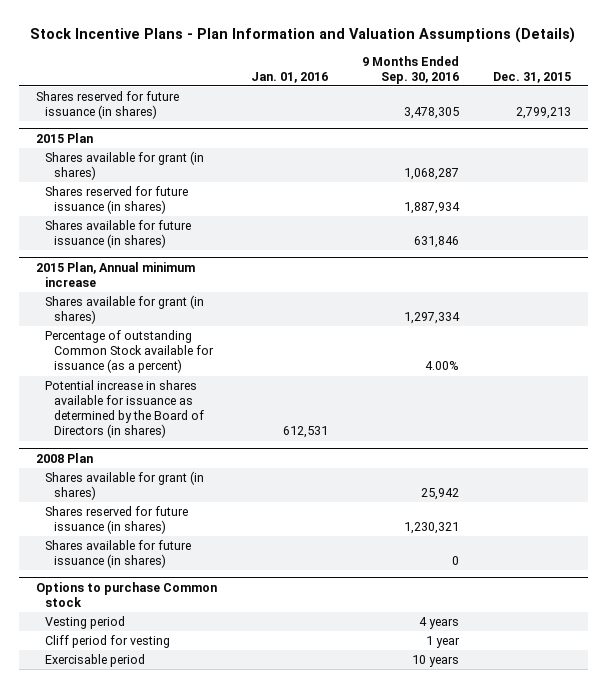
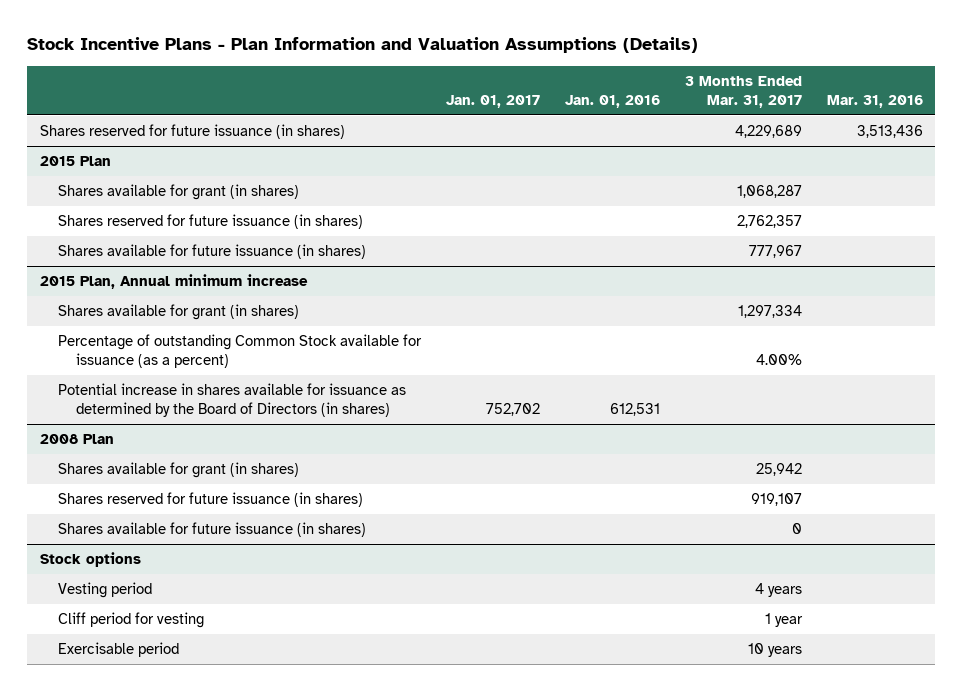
[361,55,459,84] 9 Months Ended Sep. 30, 2016 -> none
[492,71,571,83] Dec. 31, 2015 -> none
none -> [445,94,540,108] Jan. 01, 2017
none -> [684,75,802,108] 3 Months Ended Mar. 31, 2017
none -> [826,94,923,108] Mar. 31, 2016
[36,581,218,607] Options to purchase Common stock -> [39,552,141,568] Stock options

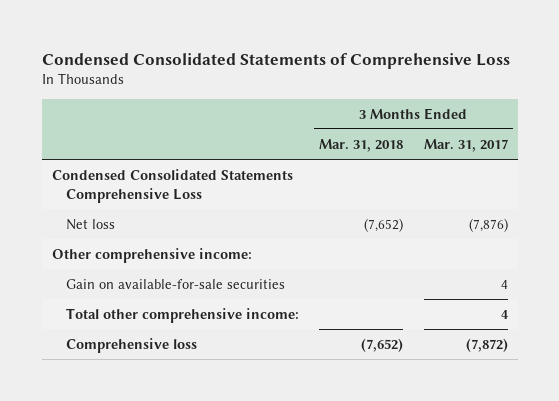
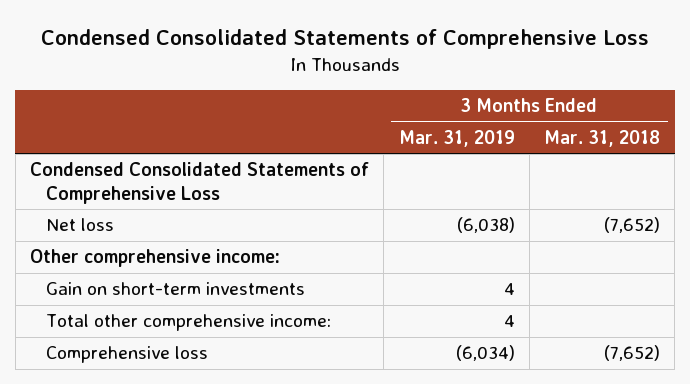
[423,138,508,152] Mar. 31, 2017 -> none
none -> [398,130,515,148] Mar. 31, 2019
[51,168,293,203] Condensed Consolidated Statements Comprehensive Loss -> [30,162,370,204] Condensed Consolidated Statements of Comprehensive Loss
[66,278,286,289] Gain on available-for-sale securities -> none
none -> [46,282,306,296] Gain on short-term investments

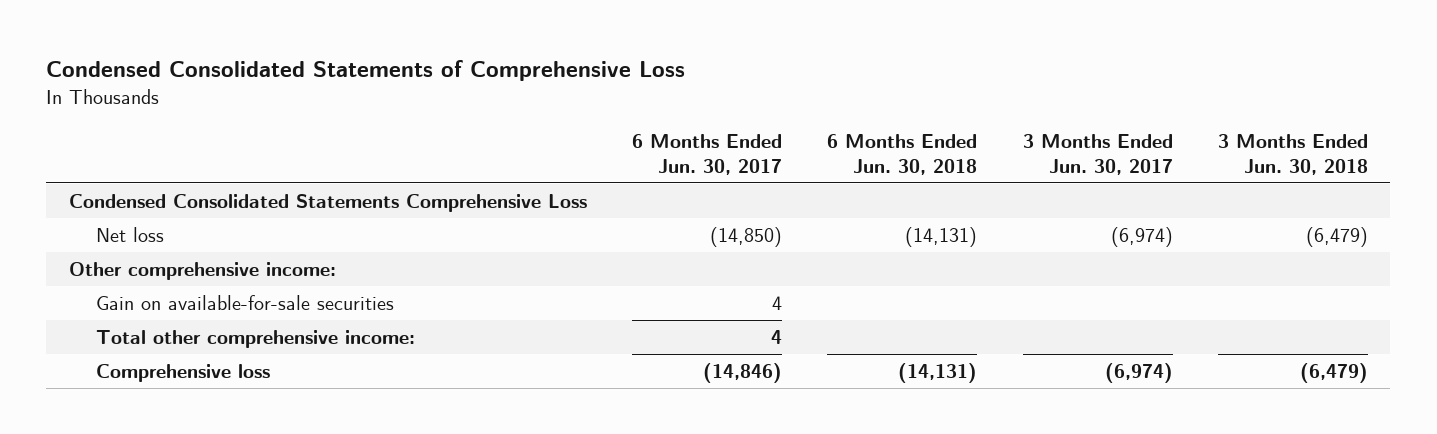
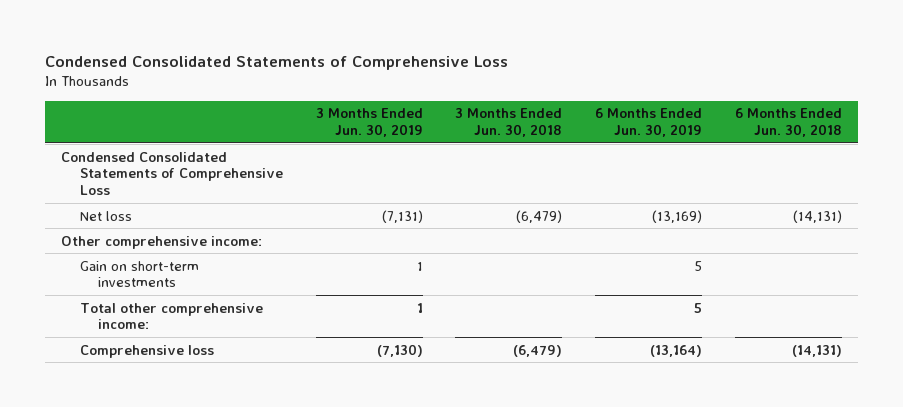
[632,134,783,175] 6 Months Ended Jun. 30, 2017 -> none
[1022,134,1173,175] 3 Months Ended Jun. 30, 2017 -> none
none -> [315,108,423,137] 3 Months Ended Jun. 30, 2019
none -> [595,108,703,137] 6 Months Ended Jun. 30, 2019
[68,193,587,212] Condensed Consolidated Statements Comprehensive Loss -> [61,151,283,195] Condensed Consolidated Statements of Comprehensive Loss
[96,294,395,310] Gain on available-for-sale securities -> none
none -> [79,260,199,288] Gain on short-term investments

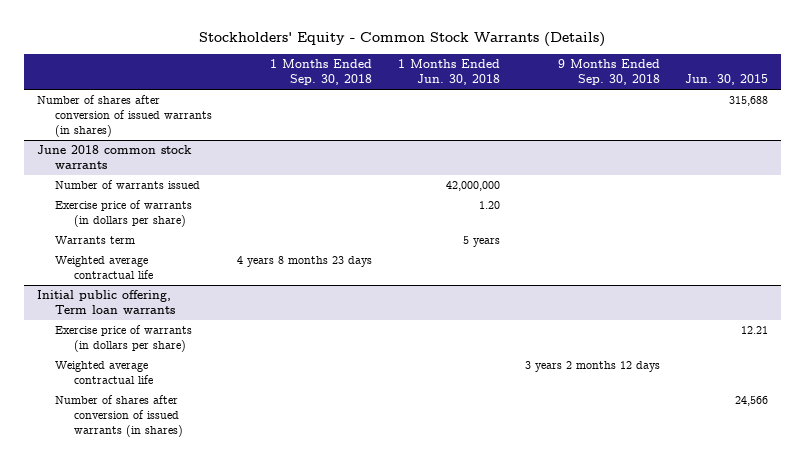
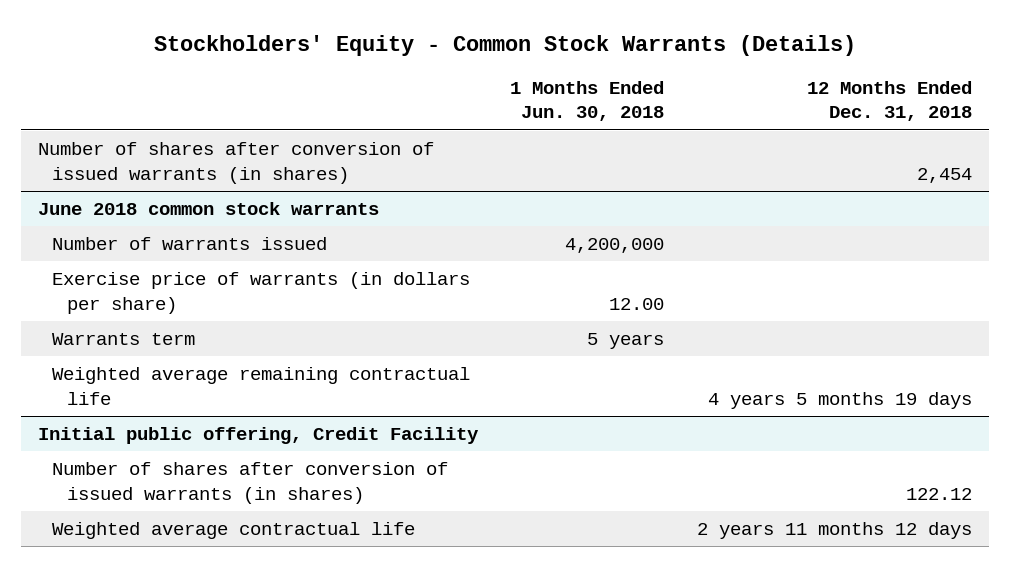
[270,59,373,86] 1 Months Ended Sep. 30, 2018 -> none
[557,59,660,86] 9 Months Ended Sep. 30, 2018 -> none
[685,74,769,86] Jun. 30, 2015 -> none
none -> [807,80,973,122] 12 Months Ended Dec. 31, 2018
[445,180,500,191] 42,000,000 -> [565,238,665,254] 4,200,000
[478,200,500,209] 1.20 -> [609,297,665,310] 12.00
[36,289,176,315] Initial public offering, Term loan warrants -> none
[55,324,193,353] Exercise price of warrants (in dollars per share) -> none
[55,360,153,385] Weighted average contractual life -> none
[55,394,183,438] Number of shares after conversion of issued warrants (in shares) -> none
[55,255,153,280] Weighted average contractual life -> [52,367,471,405] Weighted average remaining contractual life
none -> [37,427,479,445] Initial public offering, Credit Facility
none -> [52,462,449,504] Number of shares after conversion of issued warrants (in shares)
none -> [52,522,416,540] Weighted average contractual life

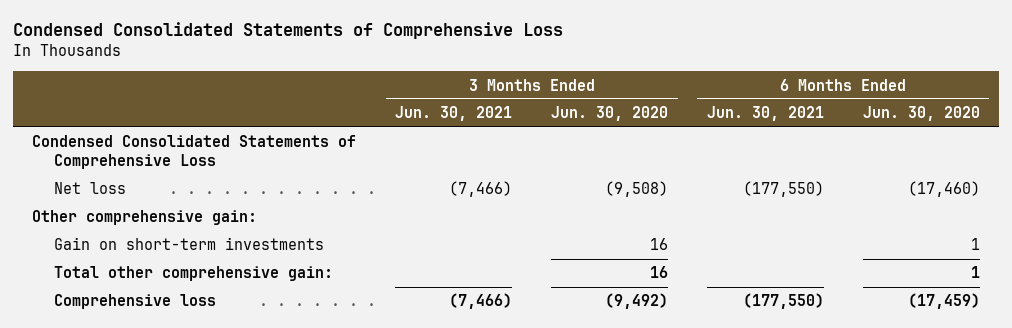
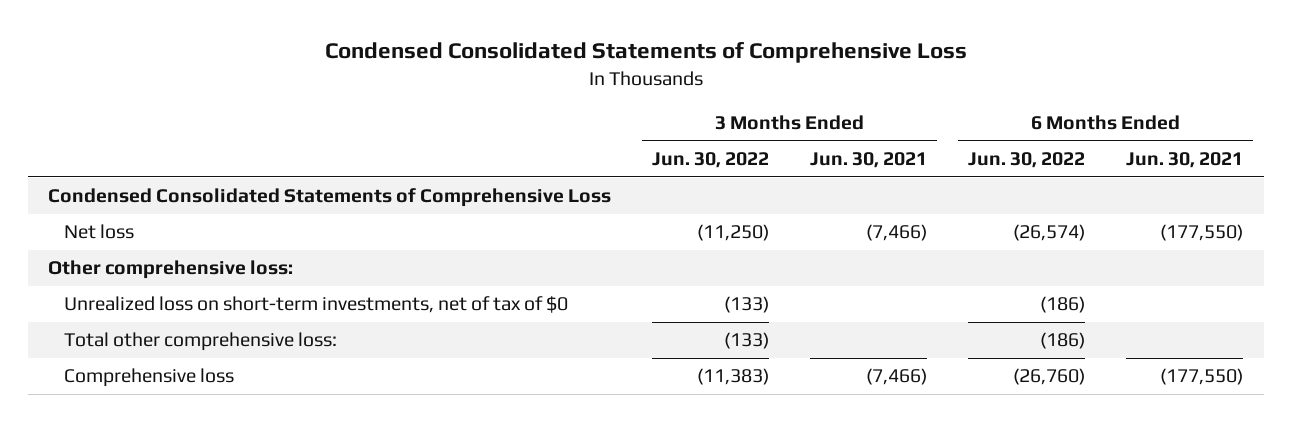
[551,106,669,122] Jun. 30, 2020 -> none
[862,106,980,122] Jun. 30, 2020 -> none
none -> [652,152,770,169] Jun. 30, 2022
none -> [968,152,1086,169] Jun. 30, 2022
[32,210,258,226] Other comprehensive gain: -> [48,260,294,280] Other comprehensive loss:
[54,237,325,251] Gain on short-term investments -> [63,296,568,314] Unrealized loss on short-term investments, net of tax of $0
[54,266,334,282] Total other comprehensive gain: -> [63,332,337,352] Total other comprehensive loss:

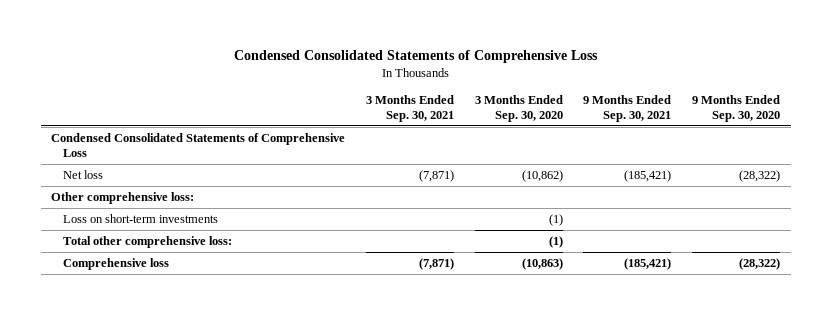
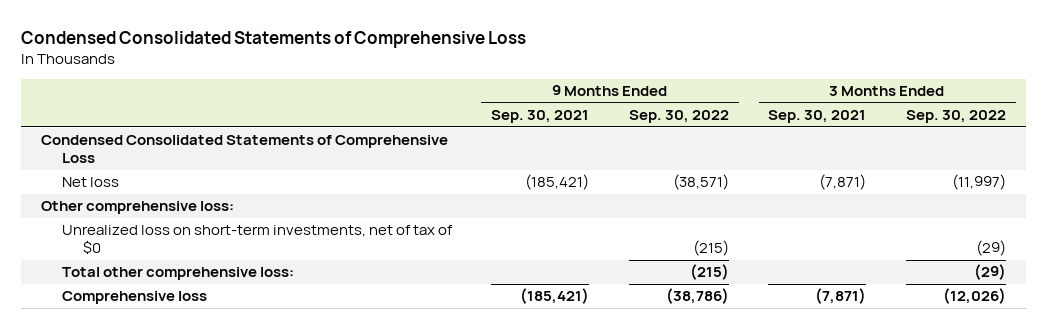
[474,95,563,122] 3 Months Ended Sep. 30, 2020 -> none
[692,95,781,122] 9 Months Ended Sep. 30, 2020 -> none
none -> [628,110,729,124] Sep. 30, 2022
none -> [905,110,1006,124] Sep. 30, 2022
[63,214,219,224] Loss on short-term investments -> [61,225,453,255] Unrealized loss on short-term investments, net of tax of $0

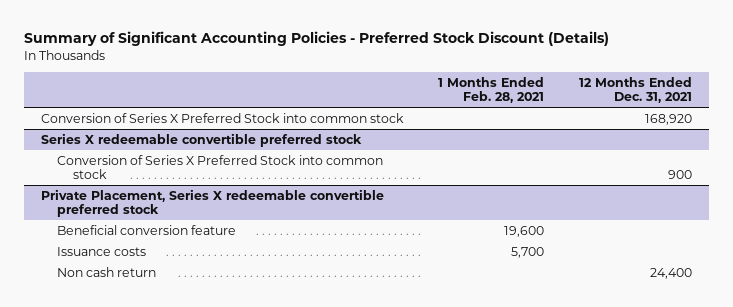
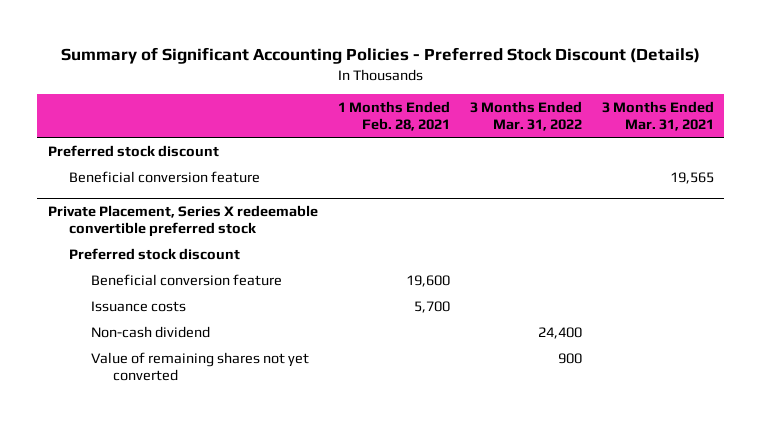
[578,76,692,104] 12 Months Ended Dec. 31, 2021 -> none
none -> [469,101,582,132] 3 Months Ended Mar. 31, 2022
none -> [602,101,715,132] 3 Months Ended Mar. 31, 2021
[41,112,405,123] Conversion of Series X Preferred Stock into common stock -> none
[41,132,363,147] Series X redeemable convertible preferred stock -> none
[57,154,384,179] Conversion of Series X Preferred Stock into common stock -> none
none -> [47,144,219,157] Preferred stock discount
none -> [69,170,261,183] Beneficial conversion feature
none -> [69,247,241,260] Preferred stock discount
[57,266,157,277] Non cash return -> [91,325,211,338] Non-cash dividend
none -> [91,351,310,381] Value of remaining shares not yet converted

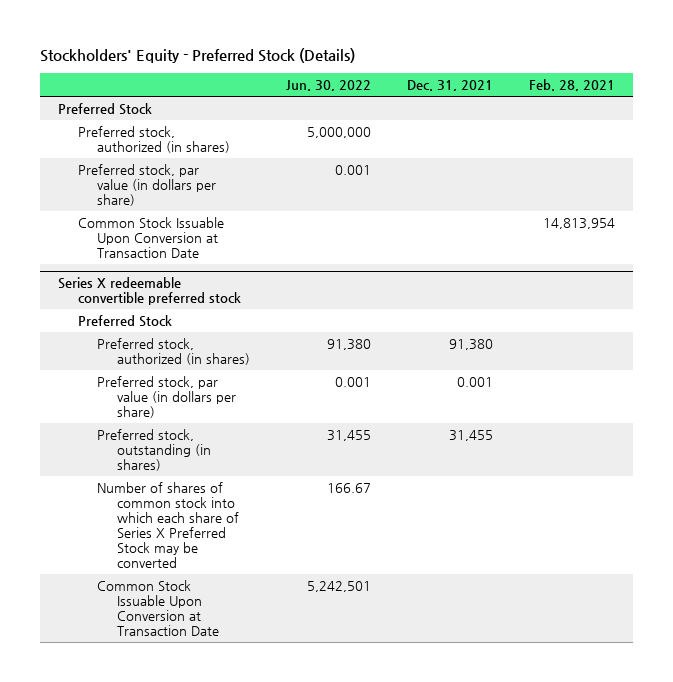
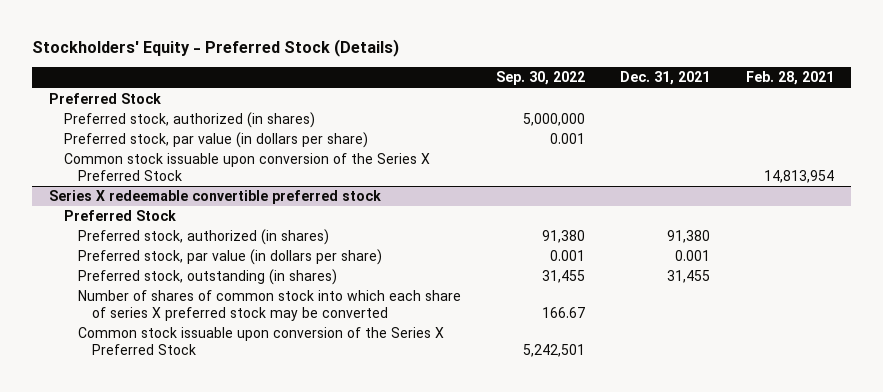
[286,80,372,92] Jun. 30, 2022 -> none
none -> [496,71,586,86] Sep. 30, 2022
[77,217,224,258] Common Stock Issuable Upon Conversion at Transaction Date -> [63,153,430,181] Common stock issuable upon conversion of the Series X Preferred Stock
[97,482,240,568] Number of shares of common stock into which each share of Series X Preferred Stock may be converted -> [77,290,461,321] Number of shares of common stock into which each share of series X preferred stock may be converted
[97,580,220,636] Common Stock Issuable Upon Conversion at Transaction Date -> [77,327,444,355] Common stock issuable upon conversion of the Series X Preferred Stock

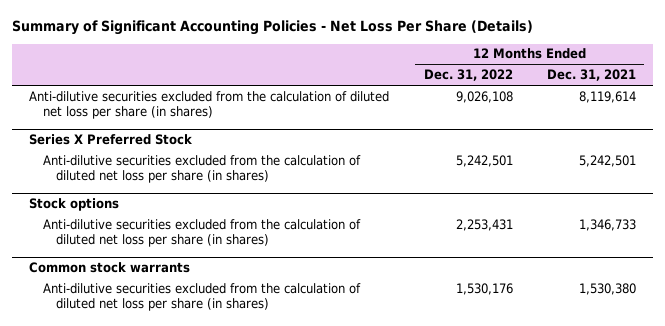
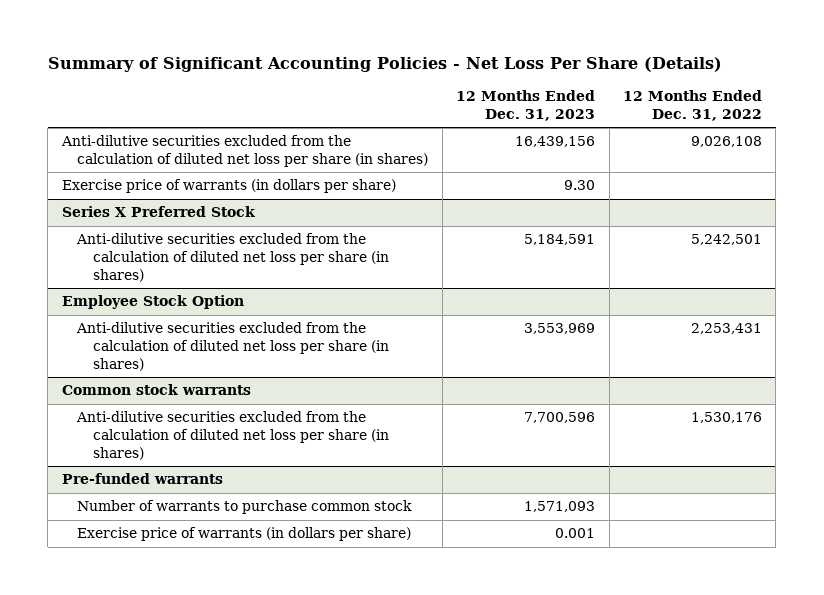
[546,69,636,82] Dec. 31, 2021 -> none
none -> [456,90,596,122] 12 Months Ended Dec. 31, 2023
none -> [61,179,396,194] Exercise price of warrants (in dollars per share)
[29,198,120,212] Stock options -> [61,295,244,310] Employee Stock Option
none -> [61,473,223,485] Pre-funded warrants
none -> [77,500,413,515] Number of warrants to purchase common stock
none -> [77,527,412,542] Exercise price of warrants (in dollars per share)

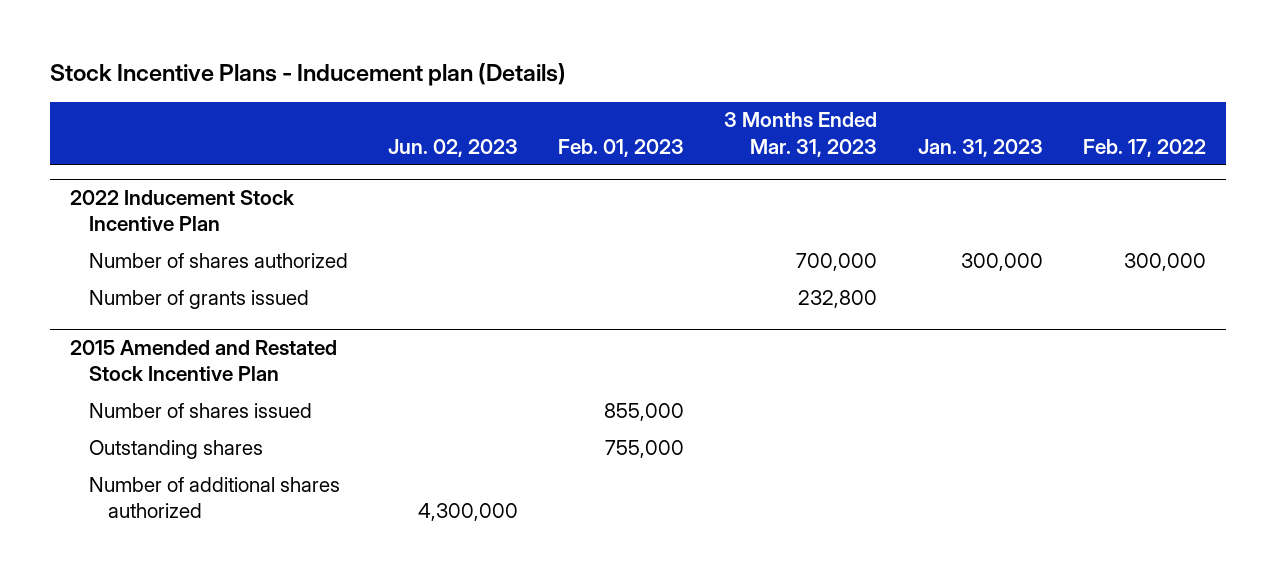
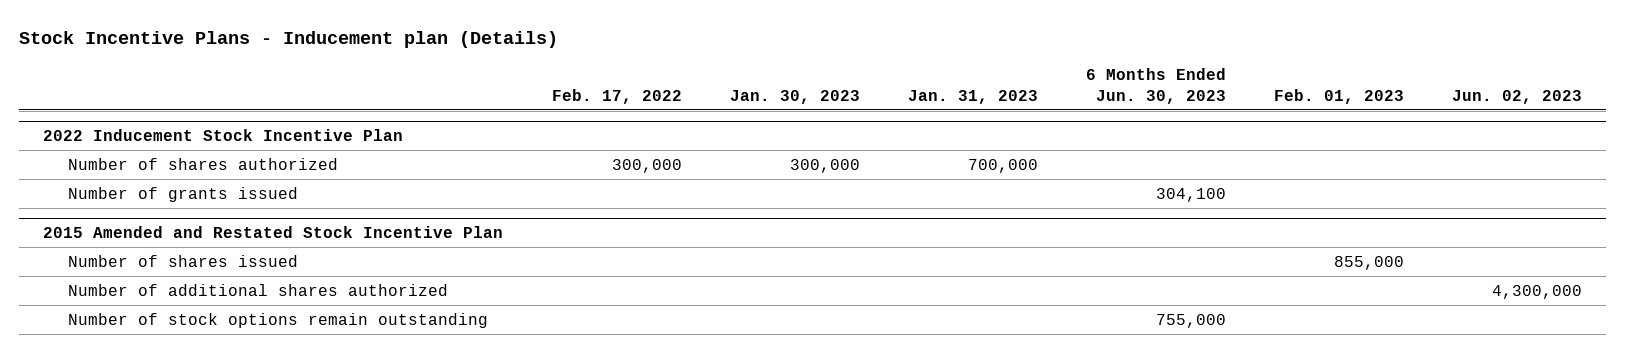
[724,112,878,157] 3 Months Ended Mar. 31, 2023 -> none
none -> [729,89,860,104] Jan. 30, 2023
none -> [1085,68,1226,104] 6 Months Ended Jun. 30, 2023
[960,252,1043,271] 300,000 -> [967,158,1038,173] 700,000
[88,439,263,459] Outstanding shares -> none
none -> [68,312,489,328] Number of stock options remain outstanding

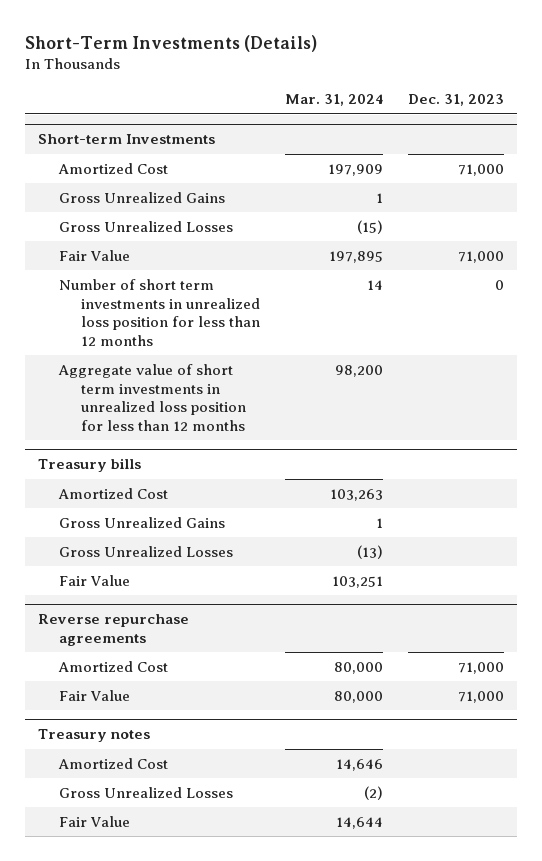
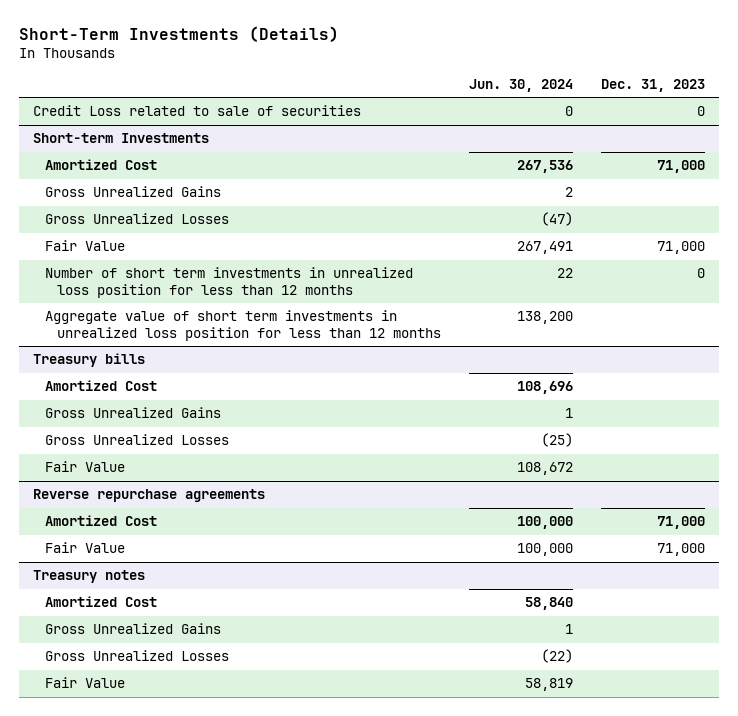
[284,94,383,107] Mar. 31, 2024 -> none
none -> [469,79,574,93] Jun. 30, 2024
none -> [32,105,361,117] Credit Loss related to sale of securities
none -> [45,623,222,635] Gross Unrealized Gains

